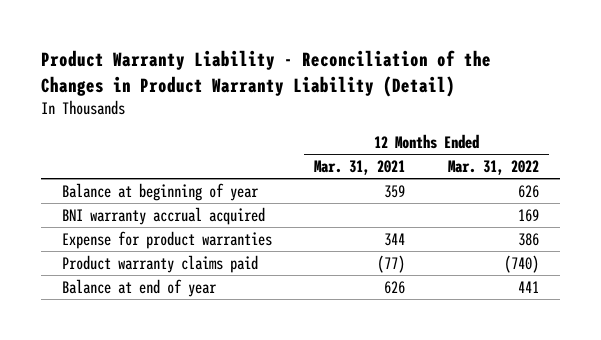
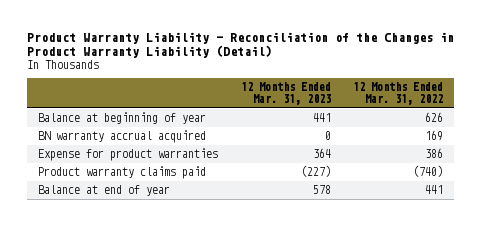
[314,159,406,175] Mar. 31, 2021 -> none
none -> [240,82,331,106] 12 Months Ended Mar. 31, 2023
[61,206,265,225] BNI warranty accrual acquired -> [38,130,207,144] BN warranty accrual acquired

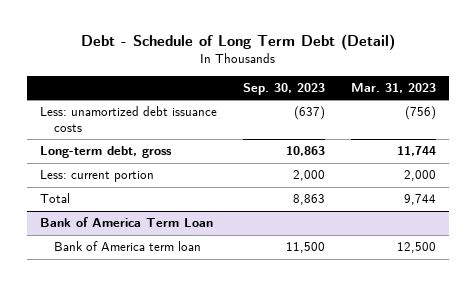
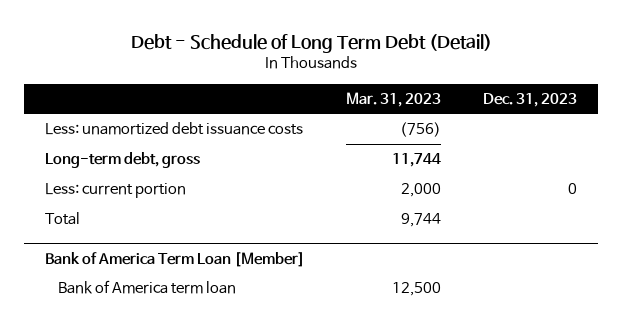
[242,83,325,96] Sep. 30, 2023 -> none
none -> [482,92,577,107] Dec. 31, 2023
[39,217,213,228] Bank of America Term Loan -> [45,251,306,267] Bank of America Term Loan [Member]

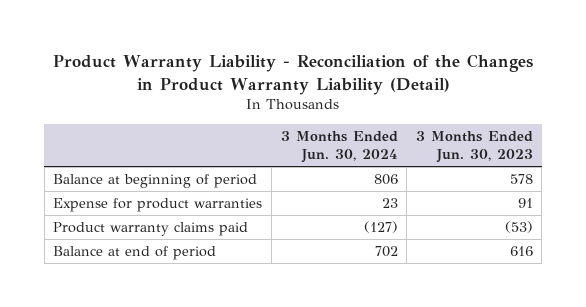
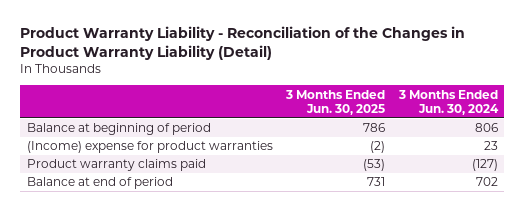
[415,130,533,164] 3 Months Ended Jun. 30, 2023 -> none
none -> [285,89,386,115] 3 Months Ended Jun. 30, 2025
[53,197,263,212] Expense for product warranties -> [26,141,273,154] (Income) expense for product warranties

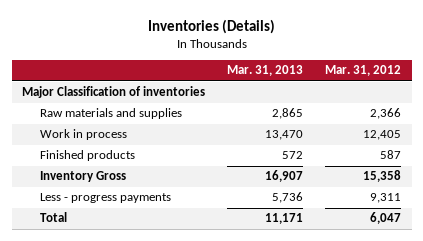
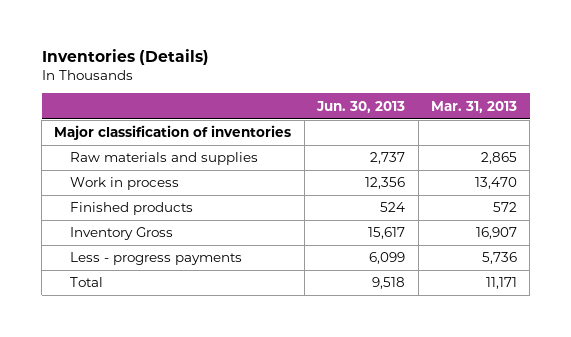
[324,65,401,77] Mar. 31, 2012 -> none
none -> [316,100,406,113] Jun. 30, 2013
[22,86,206,99] Major Classification of inventories -> [54,125,292,141] Major classification of inventories

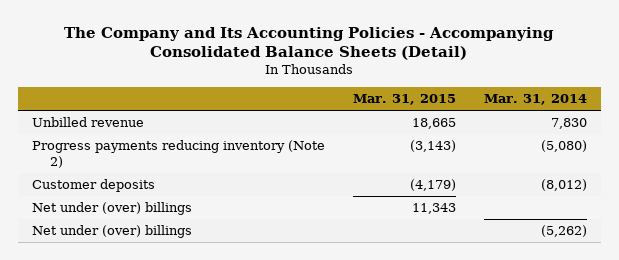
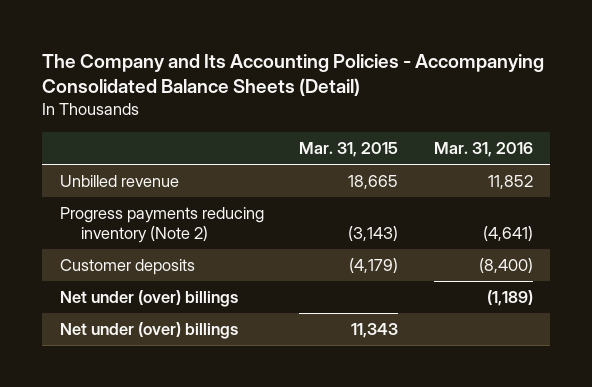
[483,93,587,105] Mar. 31, 2014 -> none
none -> [433,141,533,157] Mar. 31, 2016
[31,202,192,216] Net under (over) billings -> [59,322,238,340] Net under (over) billings

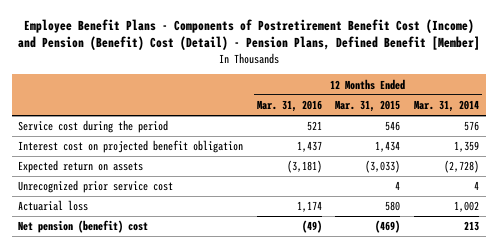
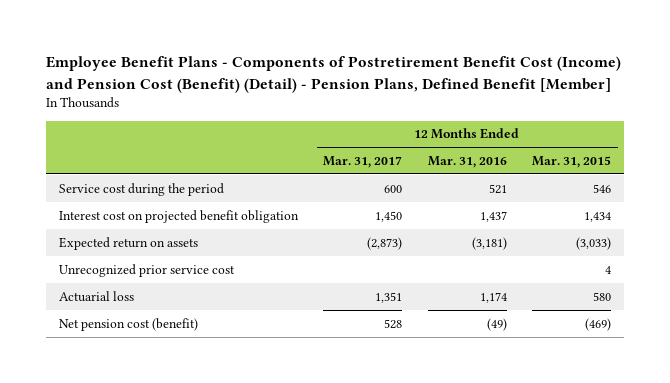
[17,18,480,51] Employee Benefit Plans - Components of Postretirement Benefit Cost (Income) and Pension (Benefit) Cost (Detail) - Pension Plans, Defined Benefit [Member] -> [46,56,622,93] Employee Benefit Plans - Components of Postretirement Benefit Cost (Income) and Pension Cost (Benefit) (Detail) - Pension Plans, Defined Benefit [Member]
[413,99,479,112] Mar. 31, 2014 -> none
none -> [323,155,403,168] Mar. 31, 2017
[18,220,149,234] Net pension (benefit) cost -> [59,317,199,331] Net pension cost (benefit)

